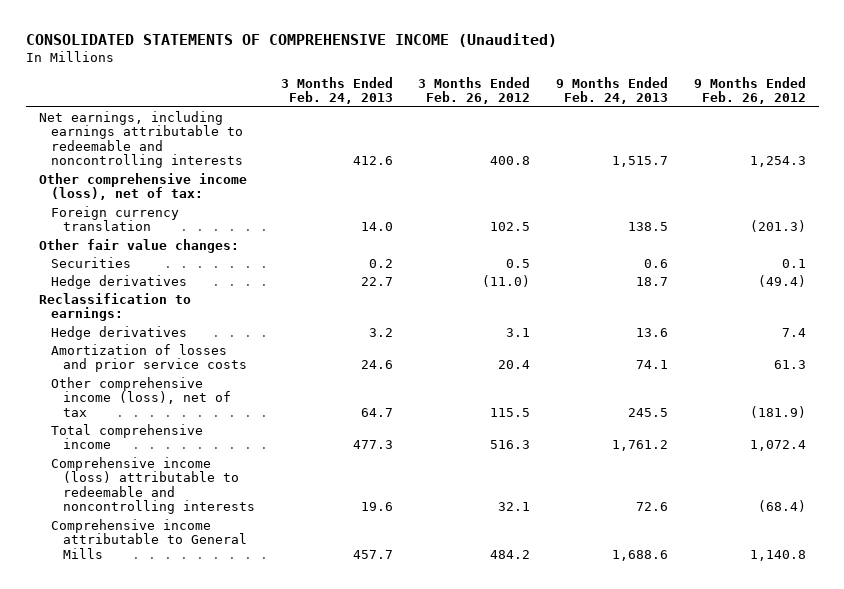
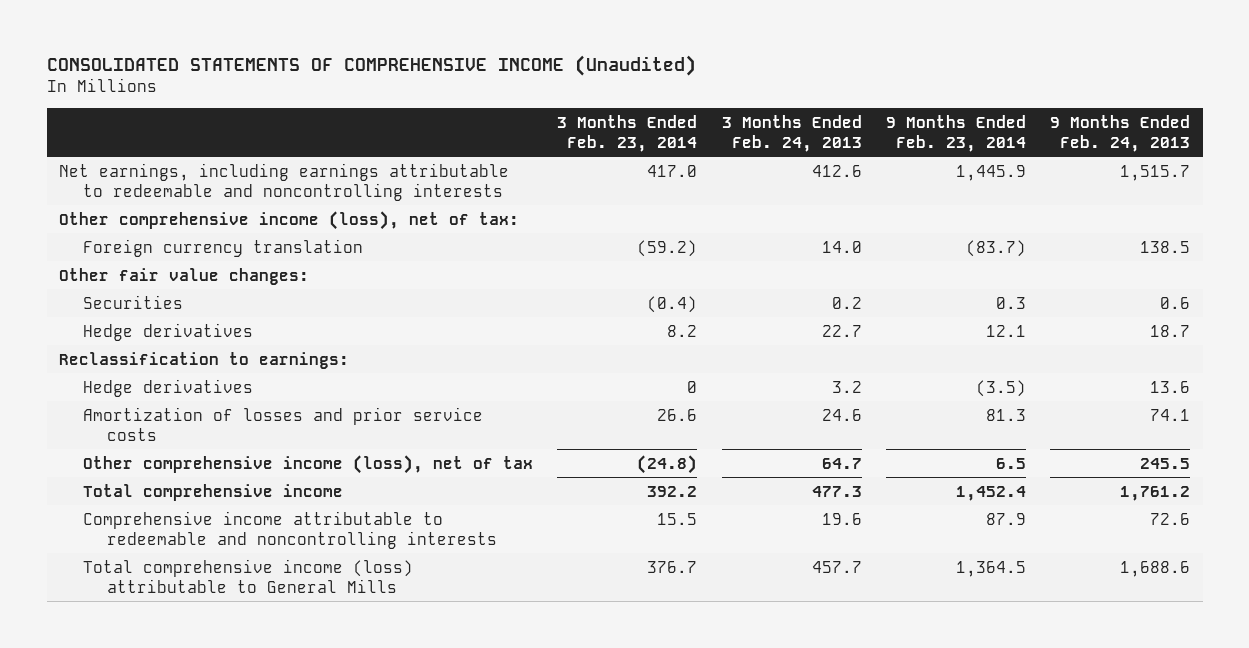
[418,76,531,105] 3 Months Ended Feb. 26, 2012 -> none
[693,76,806,105] 9 Months Ended Feb. 26, 2012 -> none
none -> [557,114,698,152] 3 Months Ended Feb. 23, 2014
none -> [886,114,1027,152] 9 Months Ended Feb. 23, 2014
[50,456,256,515] Comprehensive income (loss) attributable to redeemable and noncontrolling interests -> [83,510,498,549] Comprehensive income attributable to redeemable and noncontrolling interests
[50,518,248,559] Comprehensive income attributable to General Mills -> [83,558,414,593] Total comprehensive income (loss) attributable to General Mills

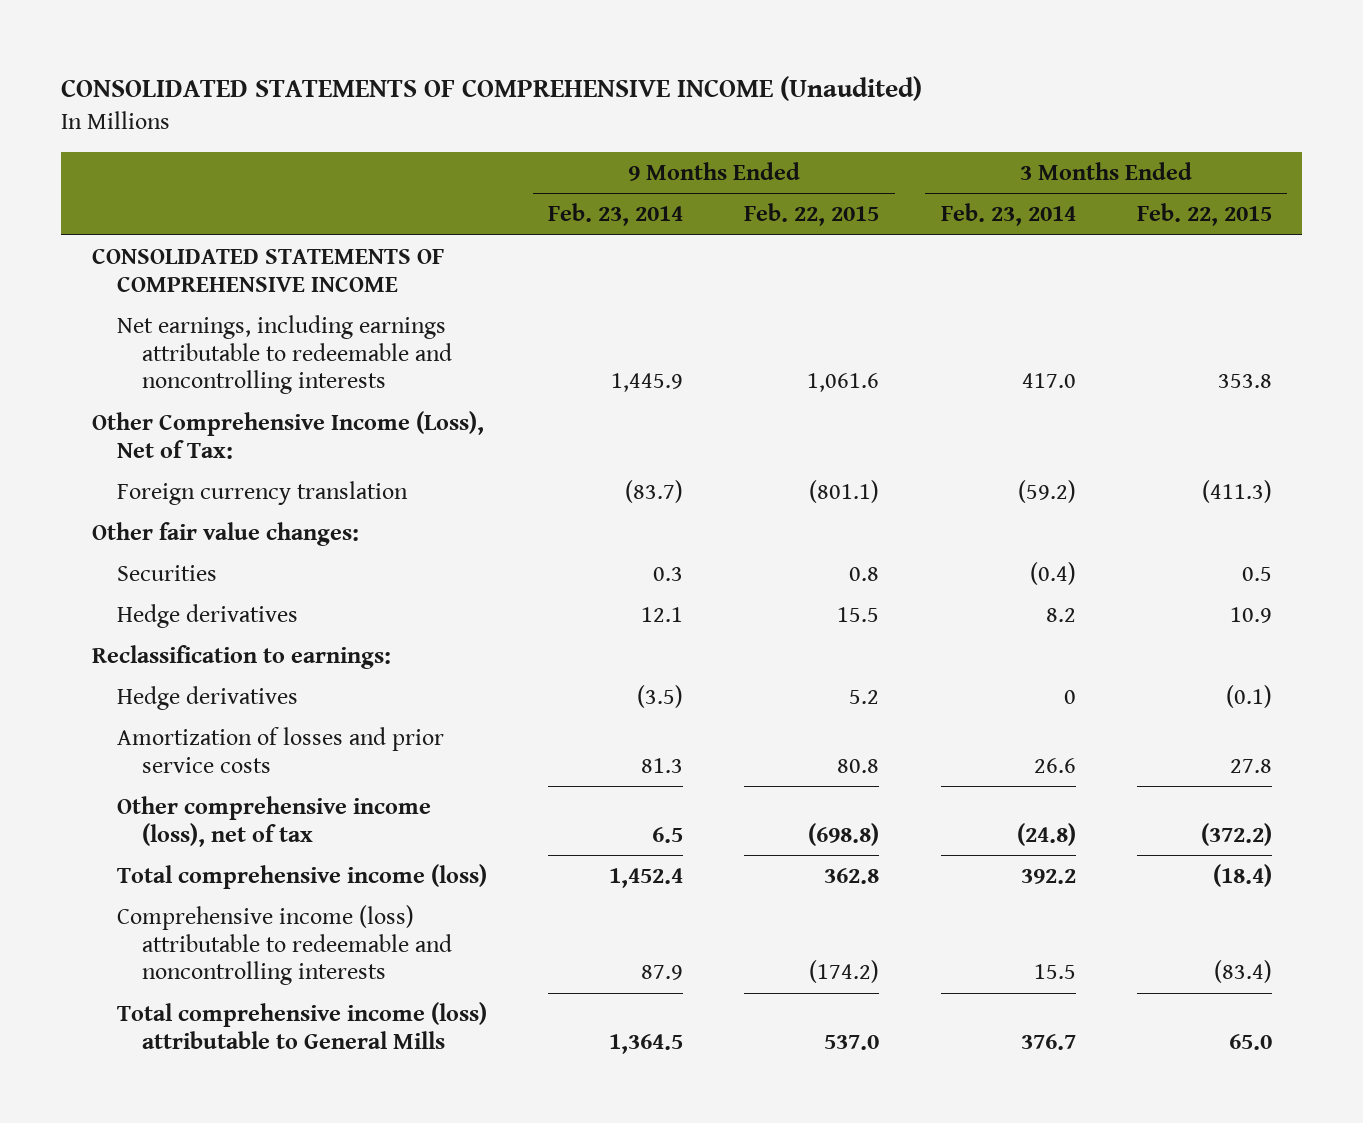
[721,114,862,152] 3 Months Ended Feb. 24, 2013 -> none
[1050,114,1191,152] 9 Months Ended Feb. 24, 2013 -> none
none -> [744,203,880,227] Feb. 22, 2015
none -> [1136,203,1272,227] Feb. 22, 2015
none -> [91,248,444,292] CONSOLIDATED STATEMENTS OF COMPREHENSIVE INCOME
[59,210,520,230] Other comprehensive income (loss), net of tax: -> [91,410,484,459] Other Comprehensive Income (Loss), Net of Tax:
[83,483,344,501] Total comprehensive income -> [116,863,487,889] Total comprehensive income (loss)
[83,510,498,549] Comprehensive income attributable to redeemable and noncontrolling interests -> [116,904,452,986] Comprehensive income (loss) attributable to redeemable and noncontrolling interests

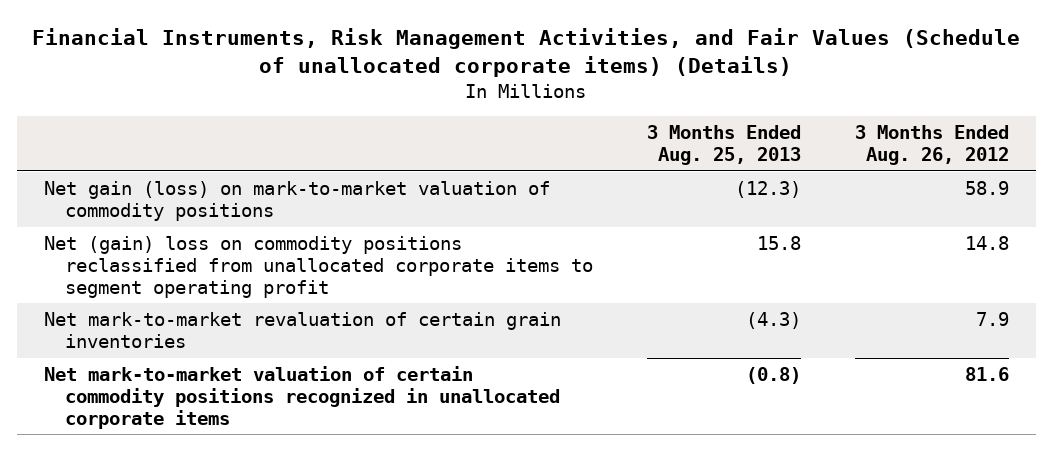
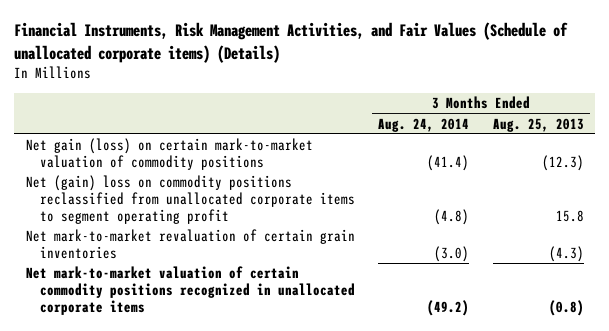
[855,125,1010,166] 3 Months Ended Aug. 26, 2012 -> none
none -> [378,117,470,132] Aug. 24, 2014
[43,181,550,221] Net gain (loss) on mark-to-market valuation of commodity positions -> [25,138,313,171] Net gain (loss) on certain mark-to-market valuation of commodity positions

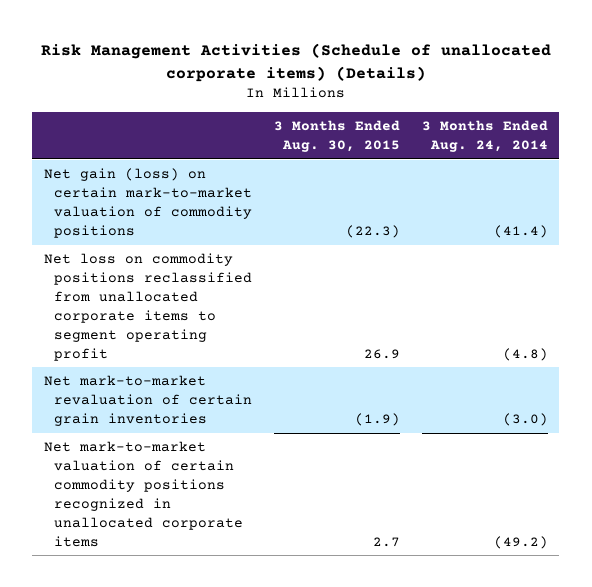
[13,22,568,63] Financial Instruments, Risk Management Activities, and Fair Values (Schedule of unallocated corporate items) (Details) -> [40,43,551,82] Risk Management Activities (Schedule of unallocated corporate items) (Details)
[492,117,584,132] Aug. 25, 2013 -> none
none -> [274,120,401,153] 3 Months Ended Aug. 30, 2015
[25,175,355,224] Net (gain) loss on commodity positions reclassified from unallocated corporate items to segment operating profit -> [43,253,253,361] Net loss on commodity positions reclassified from unallocated corporate items to segment operating profit

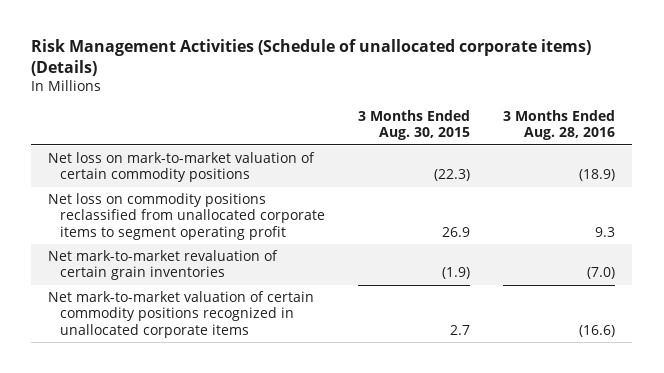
[422,120,549,153] 3 Months Ended Aug. 24, 2014 -> none
none -> [503,109,616,141] 3 Months Ended Aug. 28, 2016
[43,168,253,238] Net gain (loss) on certain mark-to-market valuation of commodity positions -> [48,152,316,183] Net loss on mark-to-market valuation of certain commodity positions

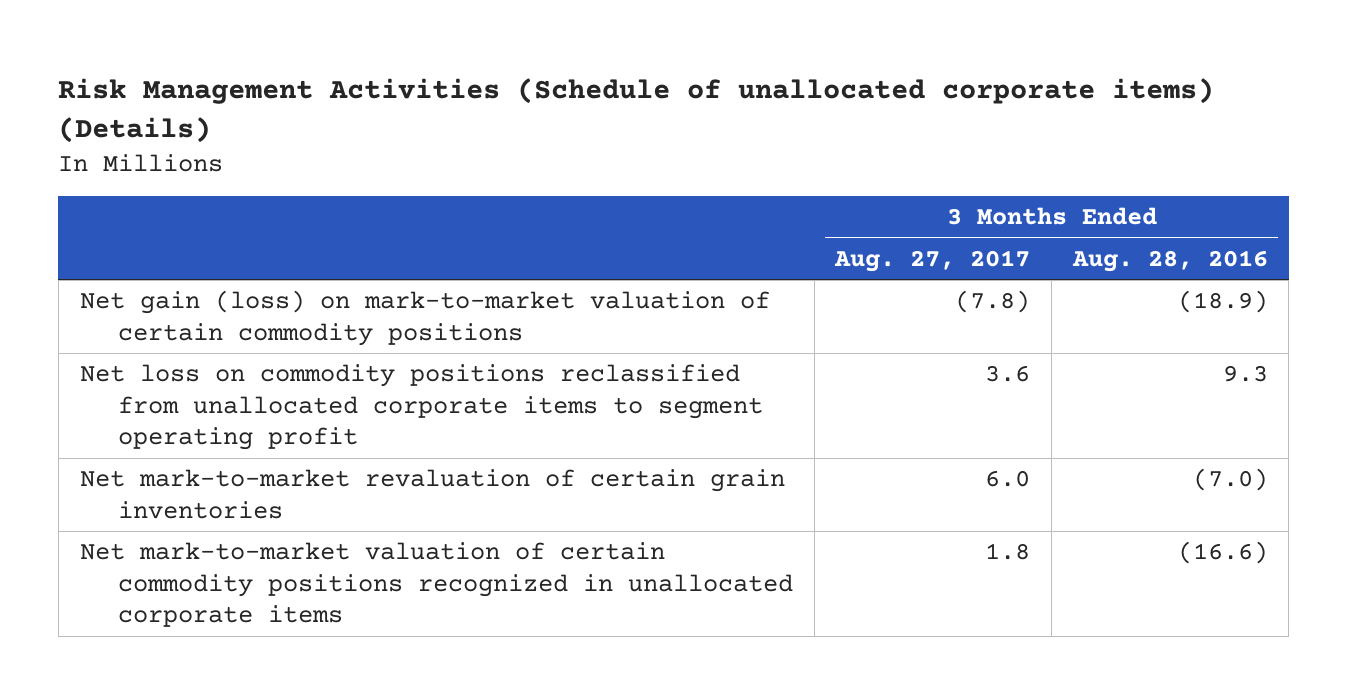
[358,109,471,141] 3 Months Ended Aug. 30, 2015 -> none
none -> [834,249,1031,272] Aug. 27, 2017
[48,152,316,183] Net loss on mark-to-market valuation of certain commodity positions -> [79,290,770,346] Net gain (loss) on mark-to-market valuation of certain commodity positions

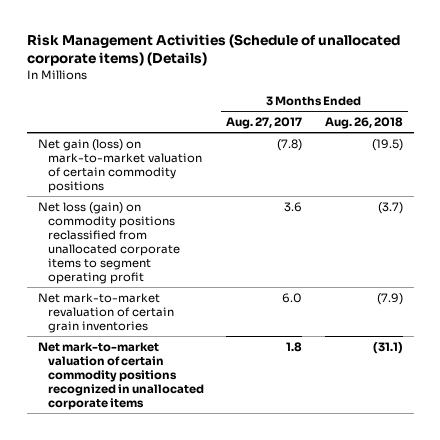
[1071,249,1268,272] Aug. 28, 2016 -> none
none -> [324,116,403,129] Aug. 26, 2018
[79,364,763,451] Net loss on commodity positions reclassified from unallocated corporate items to segment operating profit -> [37,201,181,284] Net loss (gain) on commodity positions reclassified from unallocated corporate items to segment operating profit

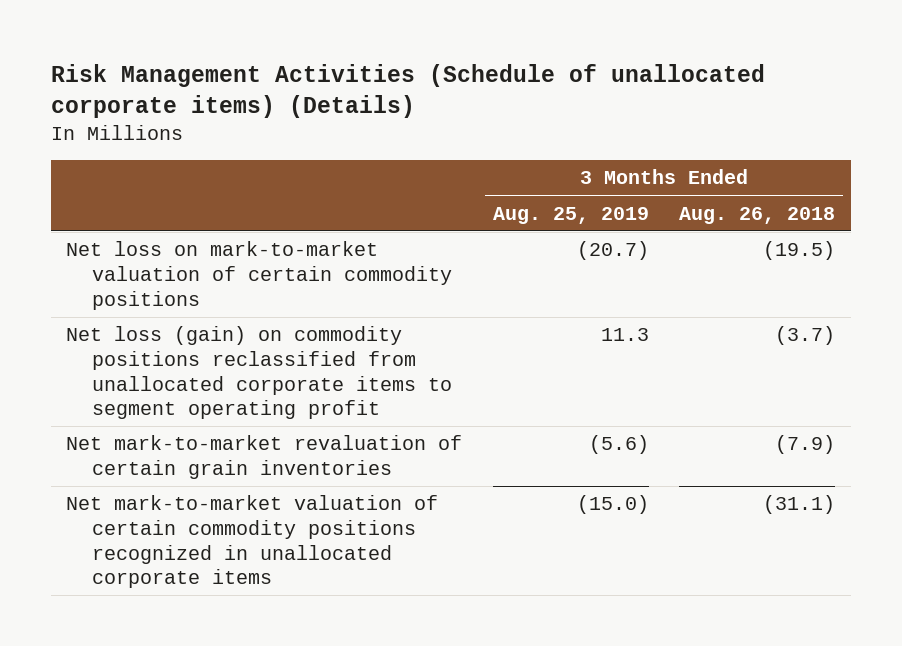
[226,116,303,129] Aug. 27, 2017 -> none
none -> [492,206,649,224] Aug. 25, 2019
[37,138,203,193] Net gain (loss) on mark-to-market valuation of certain commodity positions -> [66,241,453,310] Net loss on mark-to-market valuation of certain commodity positions

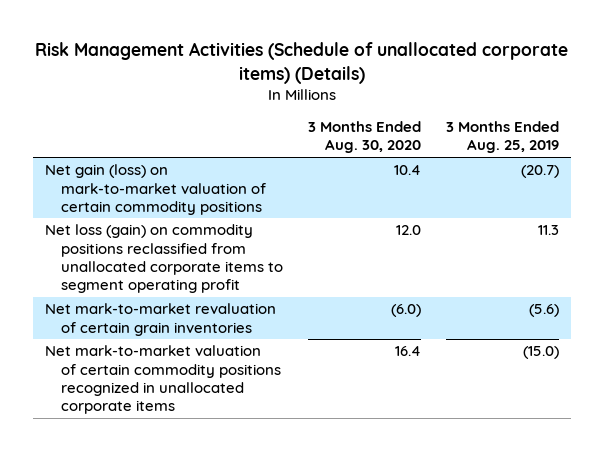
[679,206,836,224] Aug. 26, 2018 -> none
none -> [308,121,422,154] 3 Months Ended Aug. 30, 2020
[66,241,453,310] Net loss on mark-to-market valuation of certain commodity positions -> [45,164,267,215] Net gain (loss) on mark-to-market valuation of certain commodity positions

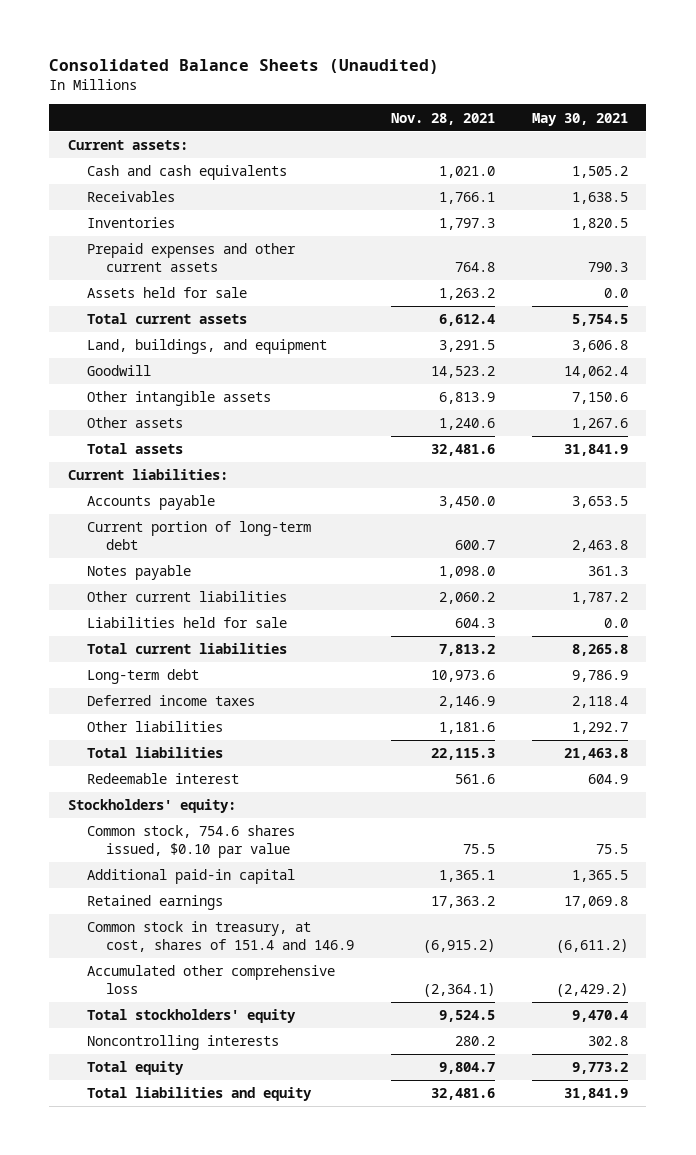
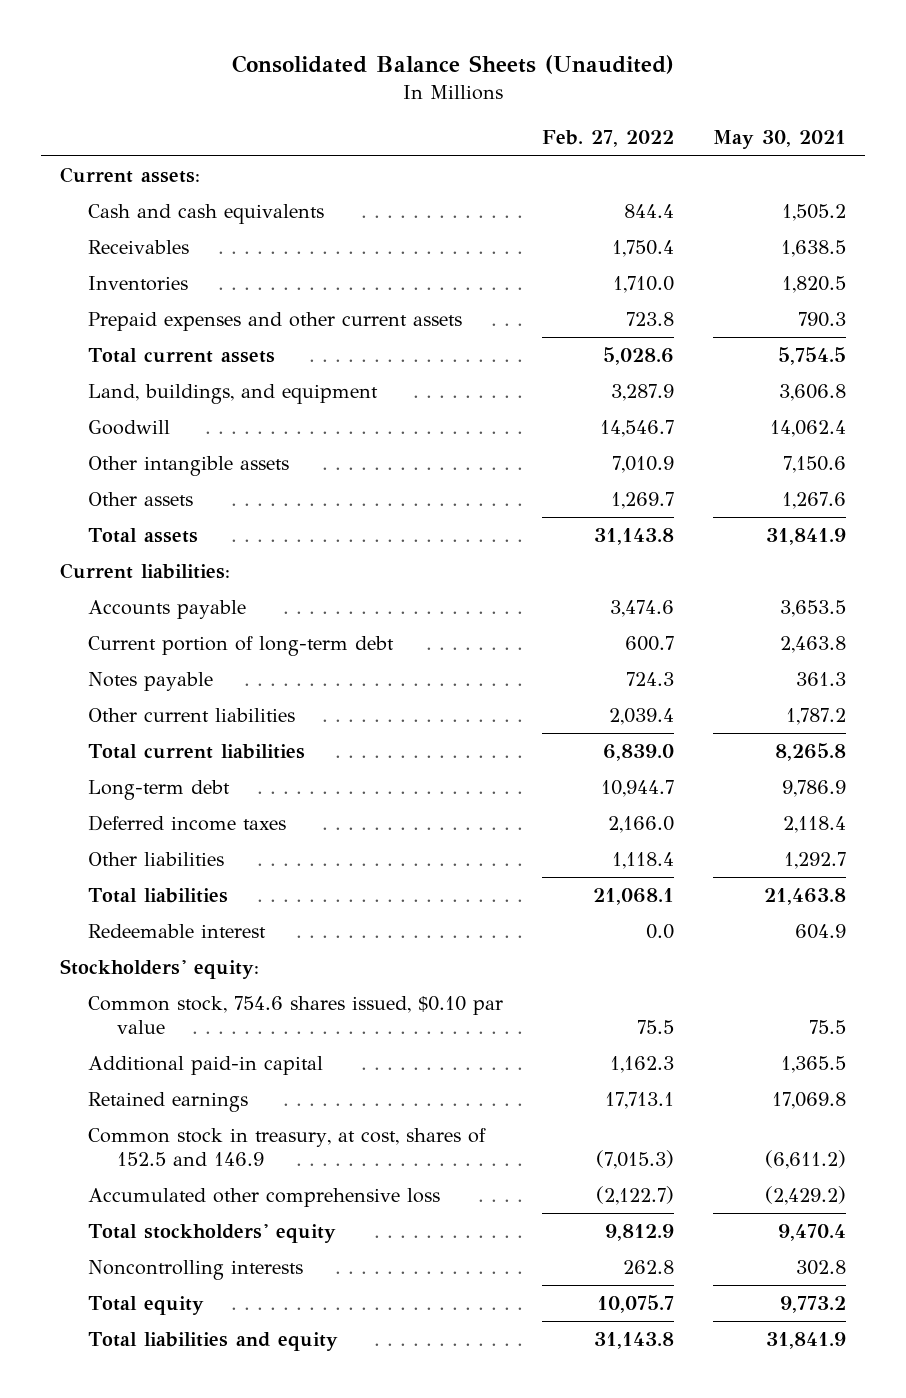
[391,112,496,125] Nov. 28, 2021 -> none
none -> [542,130,675,148] Feb. 27, 2022
[86,287,247,299] Assets held for sale -> none
[86,617,287,629] Liabilities held for sale -> none
[86,921,355,952] Common stock in treasury, at cost, shares of 151.4 and 146.9 -> [88,1128,487,1166] Common stock in treasury, at cost, shares of 152.5 and 146.9

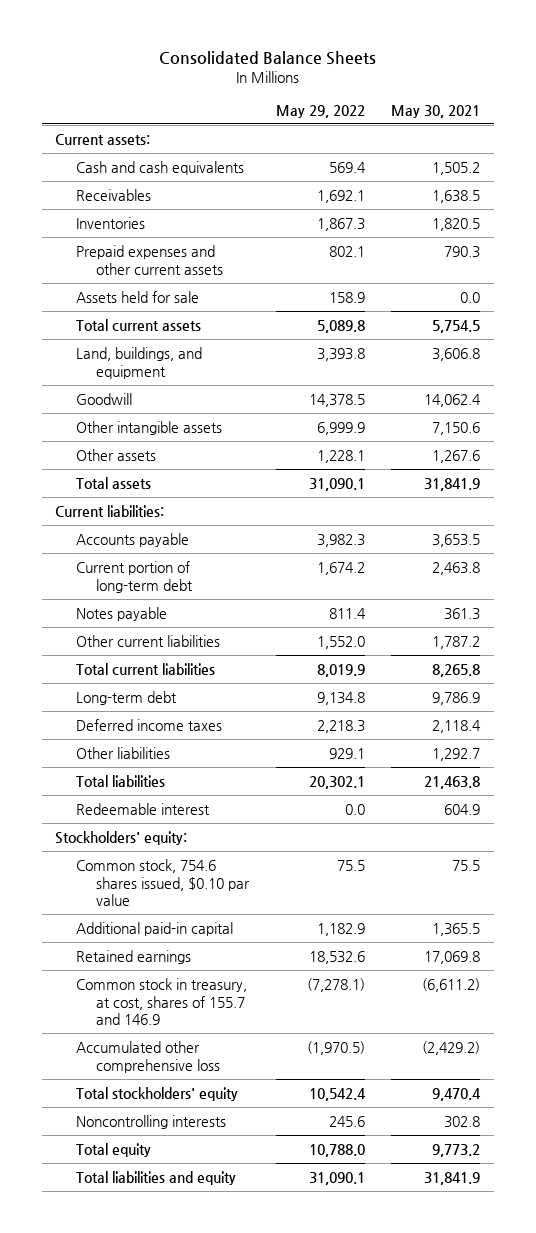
[231,54,674,74] Consolidated Balance Sheets (Unaudited) -> [158,51,376,66] Consolidated Balance Sheets
[542,130,675,148] Feb. 27, 2022 -> none
none -> [275,104,365,118] May 29, 2022
none -> [75,290,199,303] Assets held for sale
[88,1128,487,1166] Common stock in treasury, at cost, shares of 152.5 and 146.9 -> [75,977,247,1026] Common stock in treasury, at cost, shares of 155.7 and 146.9

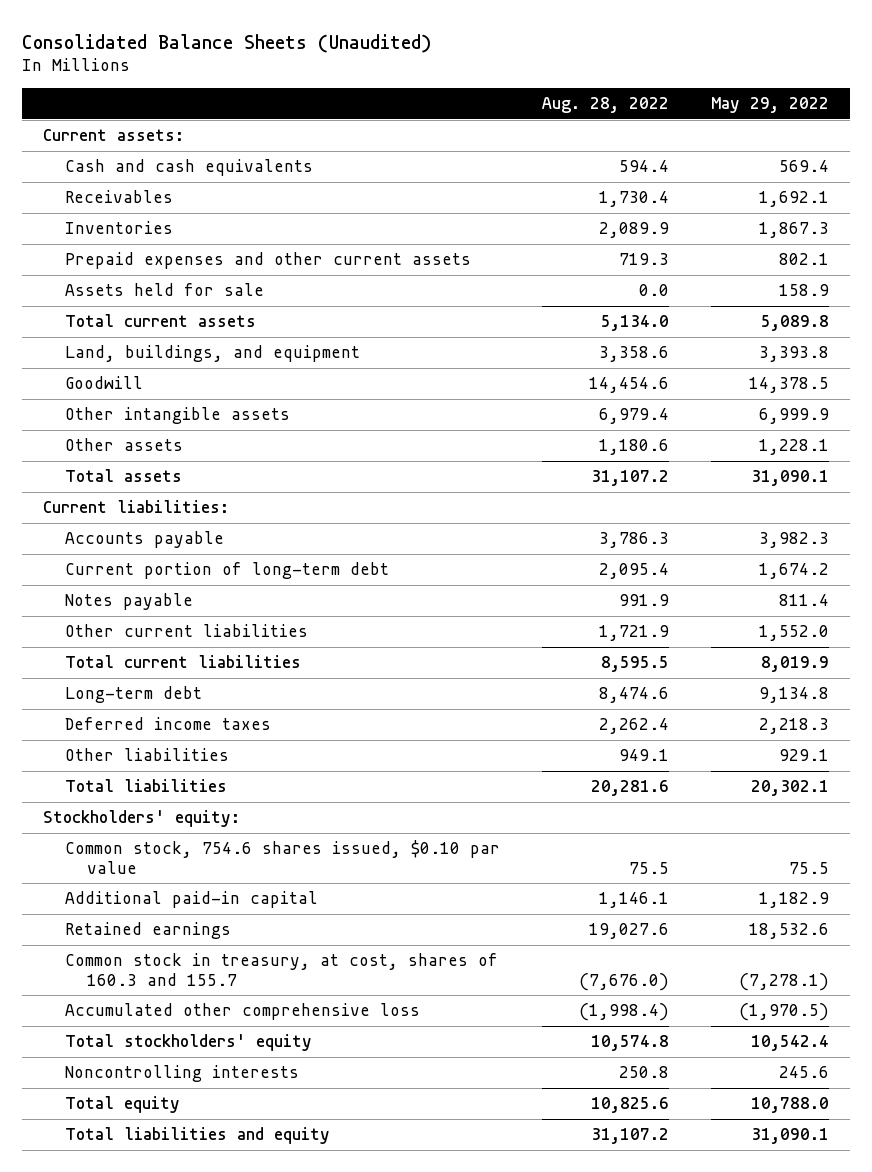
[158,51,376,66] Consolidated Balance Sheets -> [22,33,433,53] Consolidated Balance Sheets (Unaudited)
[391,104,481,118] May 30, 2021 -> none
none -> [542,97,670,114] Aug. 28, 2022
[75,802,210,815] Redeemable interest -> none
[75,977,247,1026] Common stock in treasury, at cost, shares of 155.7 and 146.9 -> [65,953,499,986] Common stock in treasury, at cost, shares of 160.3 and 155.7

